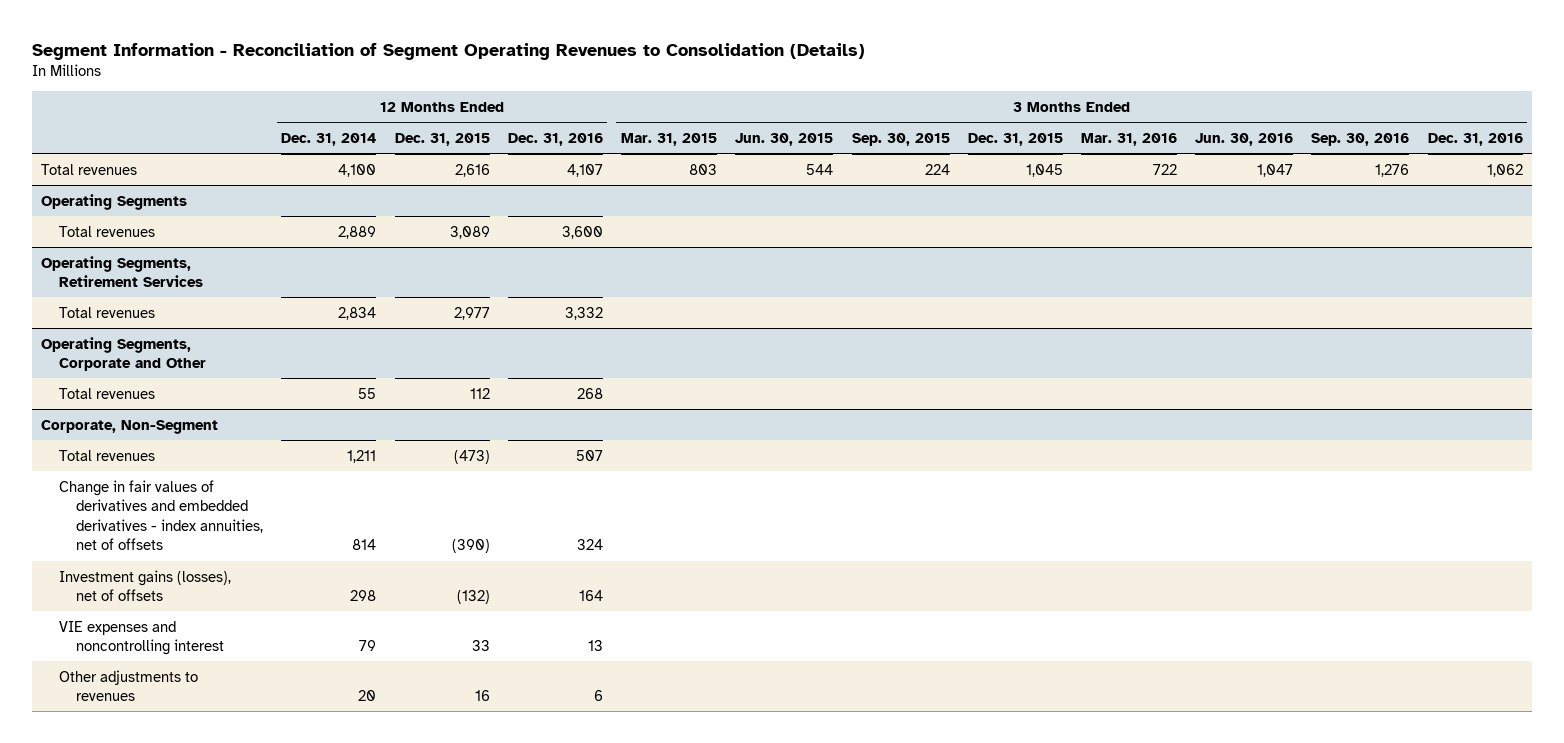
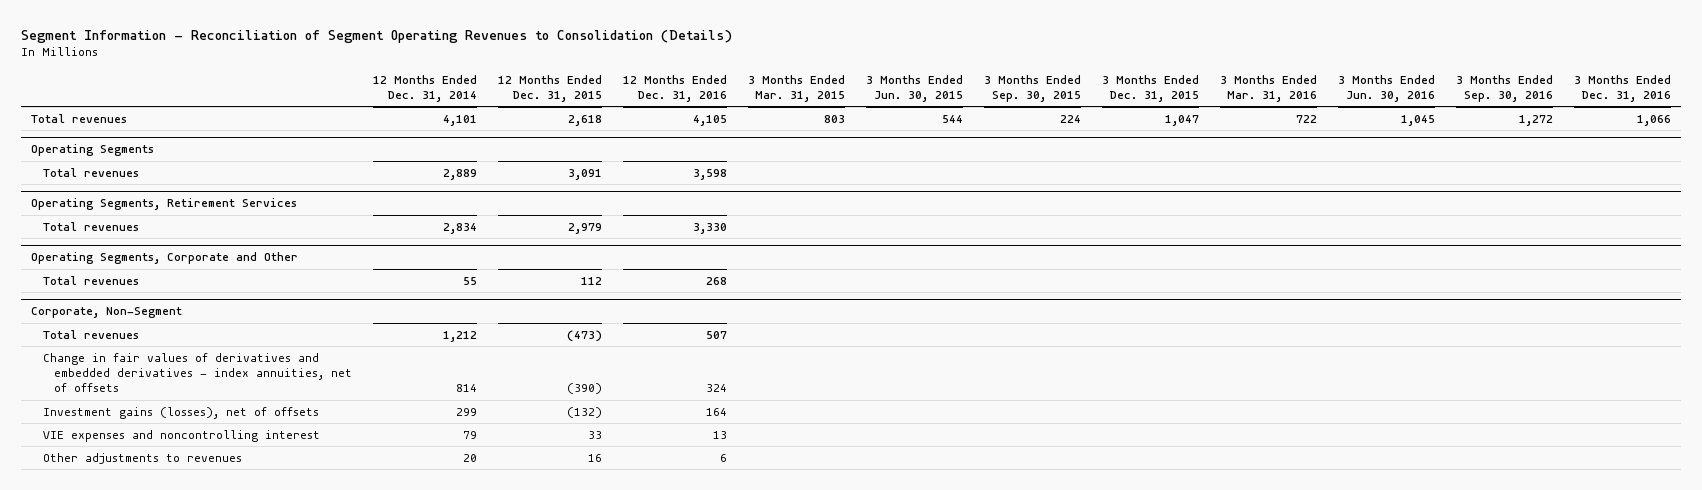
[338,163,377,177] 4,100 -> [442,114,477,126] 4,101
[454,163,490,177] 2,616 -> [567,114,602,126] 2,618
[566,163,603,177] 4,107 -> [692,114,727,126] 4,105
[1025,163,1063,177] 1,045 -> [1164,114,1199,126] 1,047
[1257,163,1294,177] 1,047 -> [1400,114,1435,126] 1,045
[1375,163,1410,177] 1,276 -> [1518,114,1553,126] 1,272
[1486,163,1523,177] 1,062 -> [1636,114,1671,126] 1,066
[449,225,490,239] 3,089 -> [567,168,602,180] 3,091
[561,225,603,239] 3,600 -> [692,168,727,180] 3,598
[453,306,490,320] 2,977 -> [567,222,602,234] 2,979
[564,306,603,320] 3,332 -> [692,222,727,234] 3,330
[347,449,377,463] 1,211 -> [442,330,477,342] 1,212
[350,590,377,602] 298 -> [455,407,477,416] 299

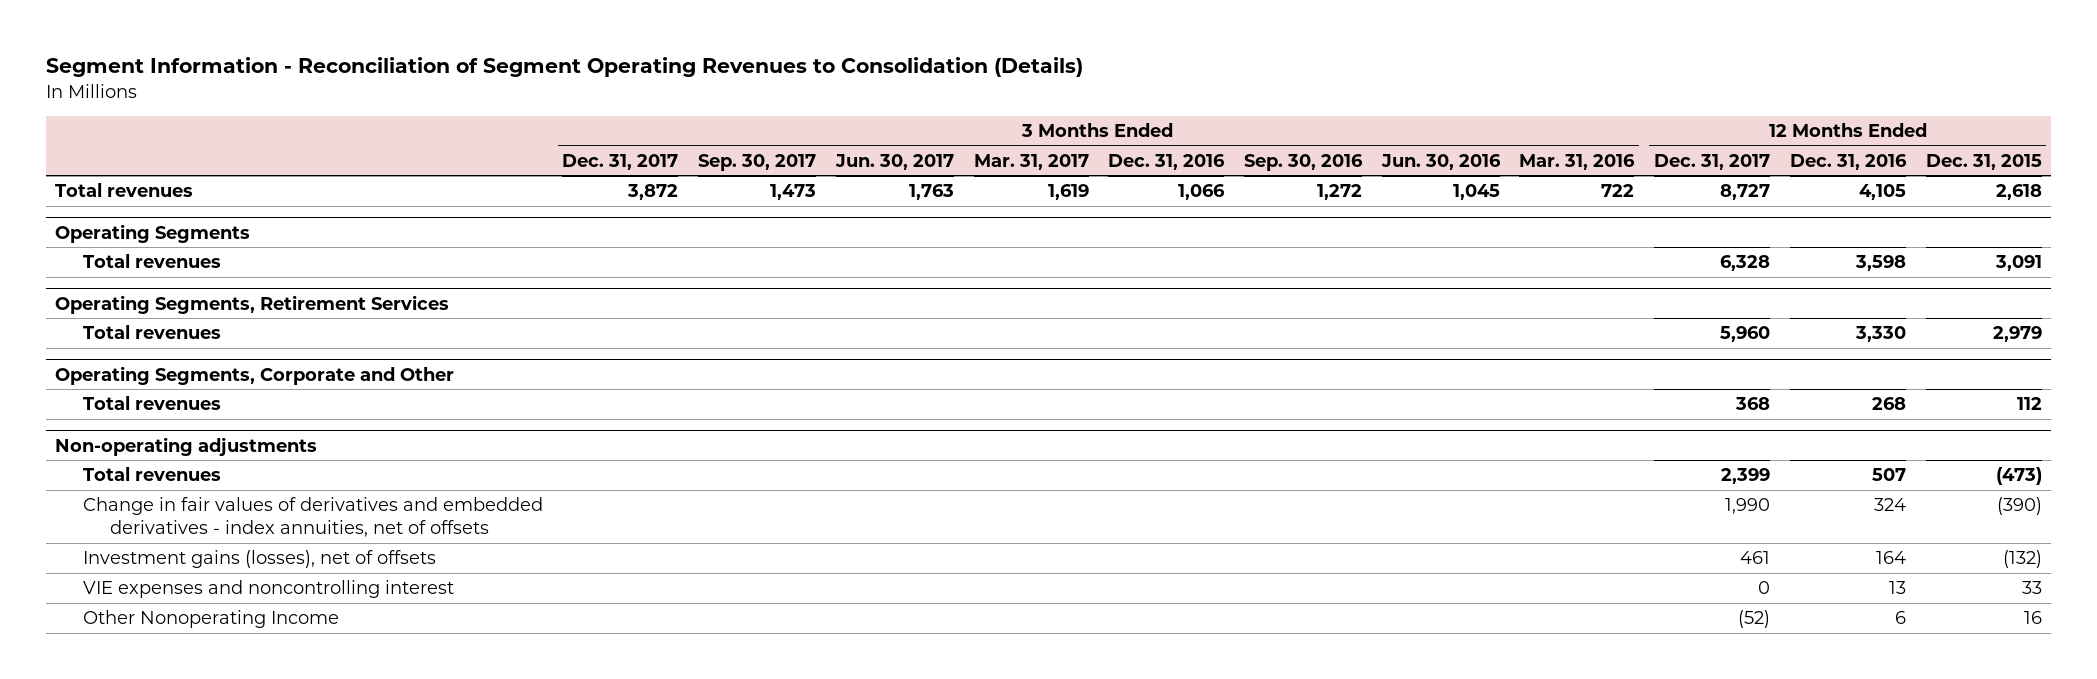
[372,74,477,103] 12 Months Ended Dec. 31, 2014 -> none
[747,74,845,103] 3 Months Ended Mar. 31, 2015 -> none
[865,74,963,103] 3 Months Ended Jun. 30, 2015 -> none
[983,74,1081,103] 3 Months Ended Sep. 30, 2015 -> none
[1101,74,1199,103] 3 Months Ended Dec. 31, 2015 -> none
none -> [562,153,679,170] Dec. 31, 2017
none -> [698,153,817,171] Sep. 30, 2017
none -> [834,153,954,170] Jun. 30, 2017
none -> [973,153,1089,170] Mar. 31, 2017
none -> [1654,153,1771,170] Dec. 31, 2017
[31,307,183,319] Corporate, Non-Segment -> [55,436,318,456] Non-operating adjustments
[42,452,242,464] Other adjustments to revenues -> [82,610,339,629] Other Nonoperating Income

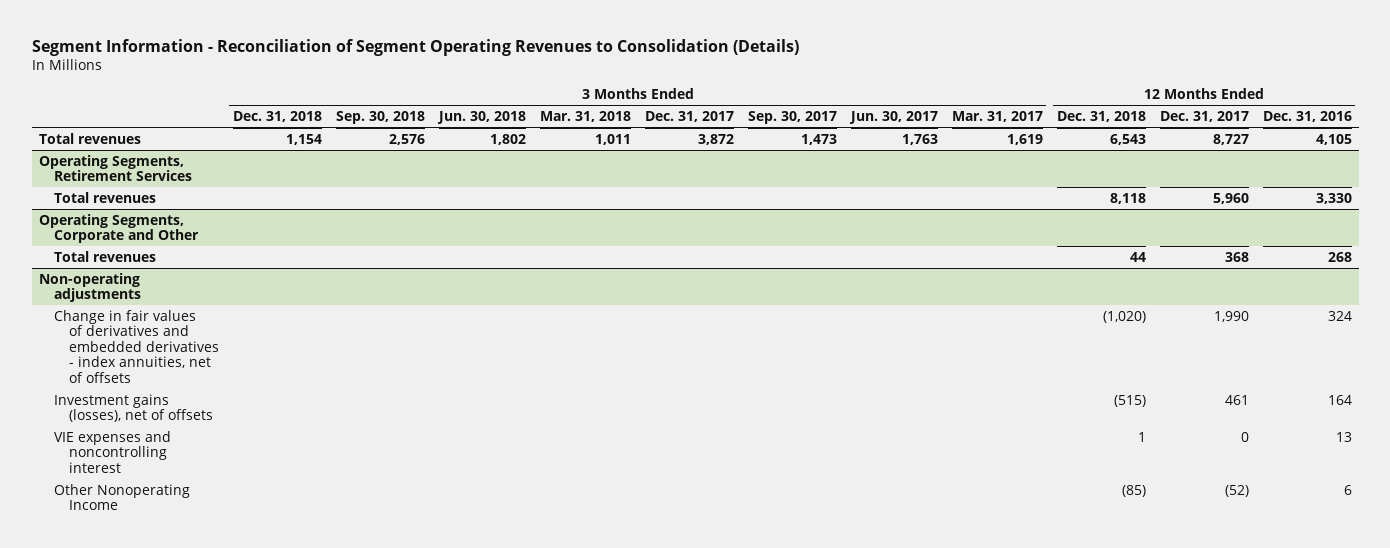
[1108,153,1226,170] Dec. 31, 2016 -> none
[1244,153,1364,171] Sep. 30, 2016 -> none
[1380,153,1501,170] Jun. 30, 2016 -> none
[1519,153,1636,170] Mar. 31, 2016 -> none
[1925,153,2042,170] Dec. 31, 2015 -> none
none -> [232,111,322,123] Dec. 31, 2018
none -> [335,111,425,125] Sep. 30, 2018
none -> [436,111,526,125] Jun. 30, 2018
none -> [539,111,631,123] Mar. 31, 2018
none -> [1056,111,1146,123] Dec. 31, 2018
[55,223,251,243] Operating Segments -> none
[82,254,221,269] Total revenues -> none
[82,467,221,482] Total revenues -> none

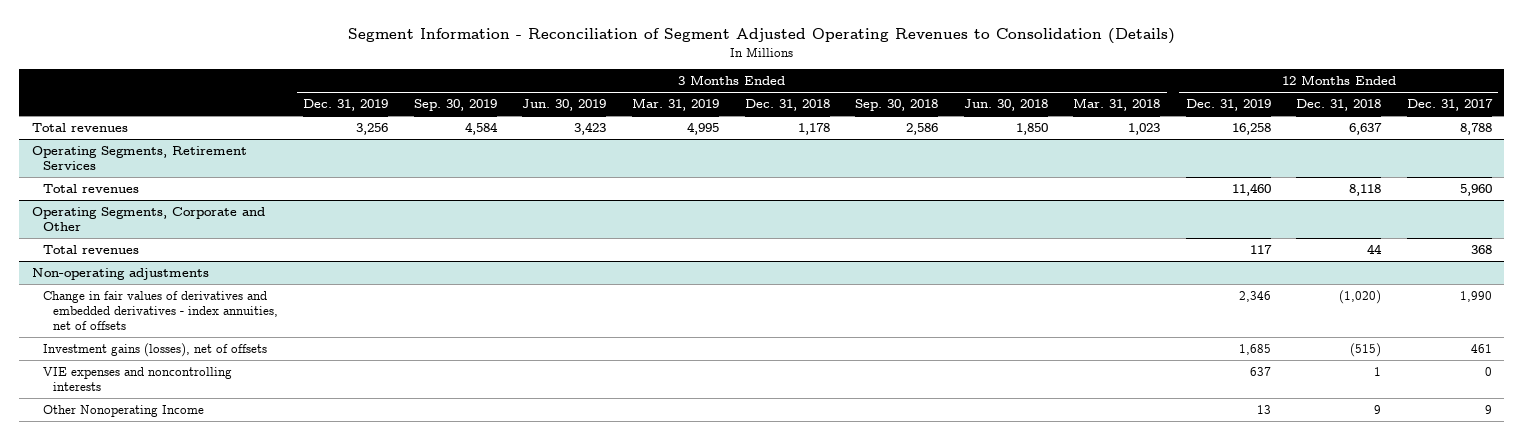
[31,39,799,57] Segment Information - Reconciliation of Segment Operating Revenues to Consolidation (Details) -> [347,28,1175,45] Segment Information - Reconciliation of Segment Adjusted Operating Revenues to Consolidation (Details)
[644,111,734,123] Dec. 31, 2017 -> none
[747,111,837,125] Sep. 30, 2017 -> none
[848,111,938,125] Jun. 30, 2017 -> none
[951,111,1043,123] Mar. 31, 2017 -> none
[1262,111,1352,123] Dec. 31, 2016 -> none
none -> [303,99,389,112] Dec. 31, 2019
none -> [413,99,497,112] Sep. 30, 2019
none -> [522,99,607,112] Jun. 30, 2019
none -> [631,98,719,112] Mar. 31, 2019
none -> [1185,99,1271,112] Dec. 31, 2019
[285,133,322,145] 1,154 -> [797,122,830,135] 1,178
[388,133,425,145] 2,576 -> [906,122,939,135] 2,586
[489,133,526,145] 1,802 -> [1015,122,1048,135] 1,850
[594,133,631,145] 1,011 -> [1128,122,1161,135] 1,023
[1109,133,1146,145] 6,543 -> [1349,122,1383,135] 6,637
[1212,133,1249,145] 8,727 -> [1459,122,1492,135] 8,788
[53,430,171,473] VIE expenses and noncontrolling interest -> [42,366,232,391] VIE expenses and noncontrolling interests
[1121,484,1146,497] (85) -> [1374,404,1382,414] 9
[1224,484,1249,497] (52) -> [1484,404,1492,414] 9

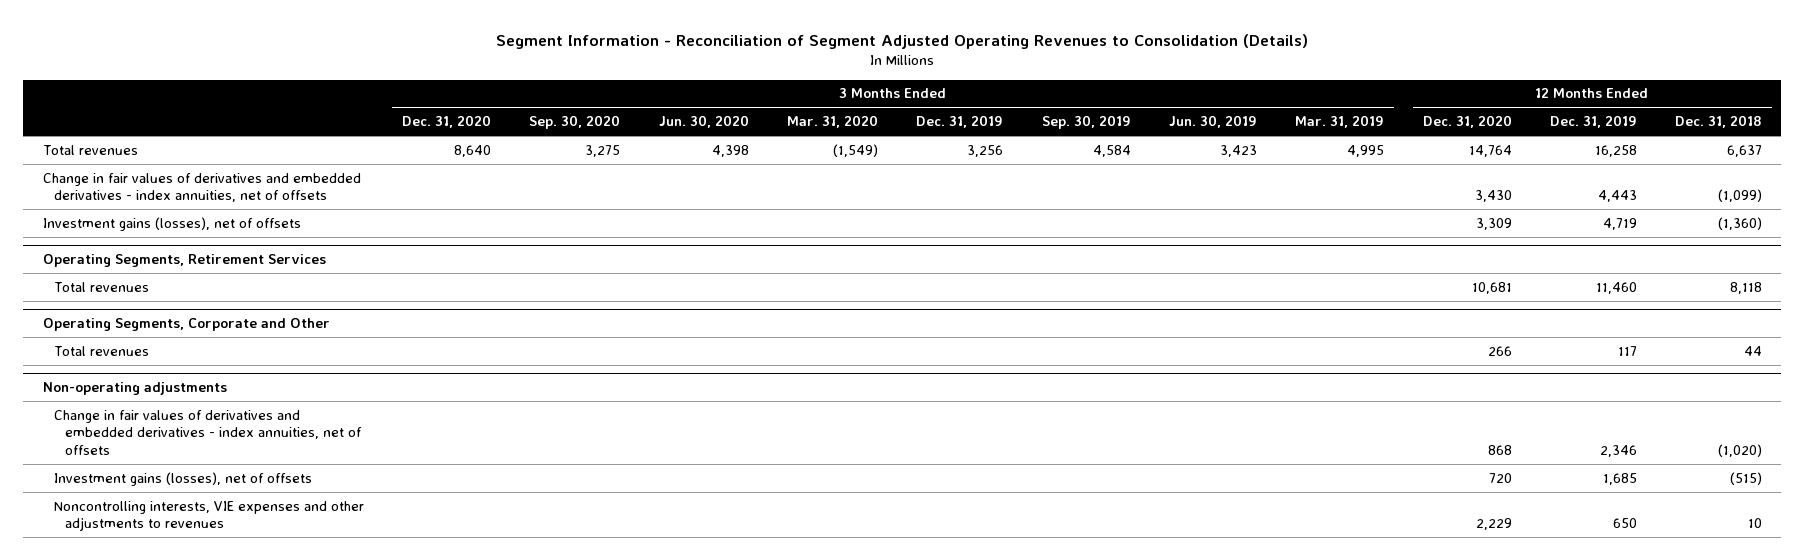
[744,99,830,112] Dec. 31, 2018 -> none
[855,99,939,112] Sep. 30, 2018 -> none
[963,99,1048,112] Jun. 30, 2018 -> none
[1073,98,1161,112] Mar. 31, 2018 -> none
[1406,99,1493,112] Dec. 31, 2017 -> none
none -> [401,115,491,129] Dec. 31, 2020
none -> [529,115,621,130] Sep. 30, 2020
none -> [658,115,749,129] Jun. 30, 2020
none -> [786,115,878,129] Mar. 31, 2020
none -> [1422,115,1512,129] Dec. 31, 2020
none -> [42,172,361,203] Change in fair values of derivatives and embedded derivatives - index annuities, net of offsets
none -> [42,216,301,231] Investment gains (losses), net of offsets
[42,404,204,417] Other Nonoperating Income -> none
[42,366,232,391] VIE expenses and noncontrolling interests -> [53,500,364,532] Noncontrolling interests, VIE expenses and other adjustments to revenues
[1249,366,1271,376] 637 -> [1612,518,1637,529] 650
[1374,366,1382,376] 1 -> [1748,518,1763,529] 10

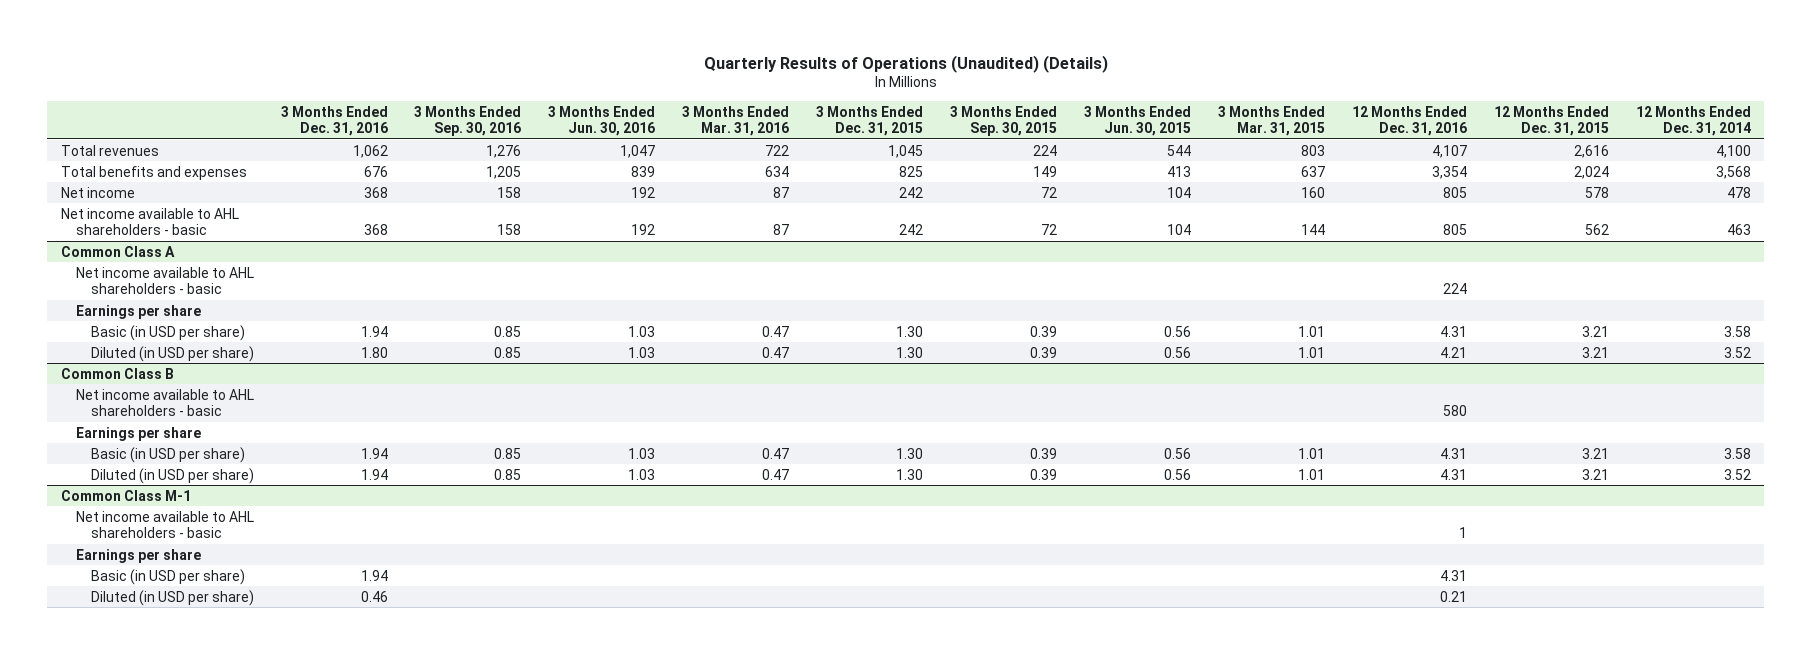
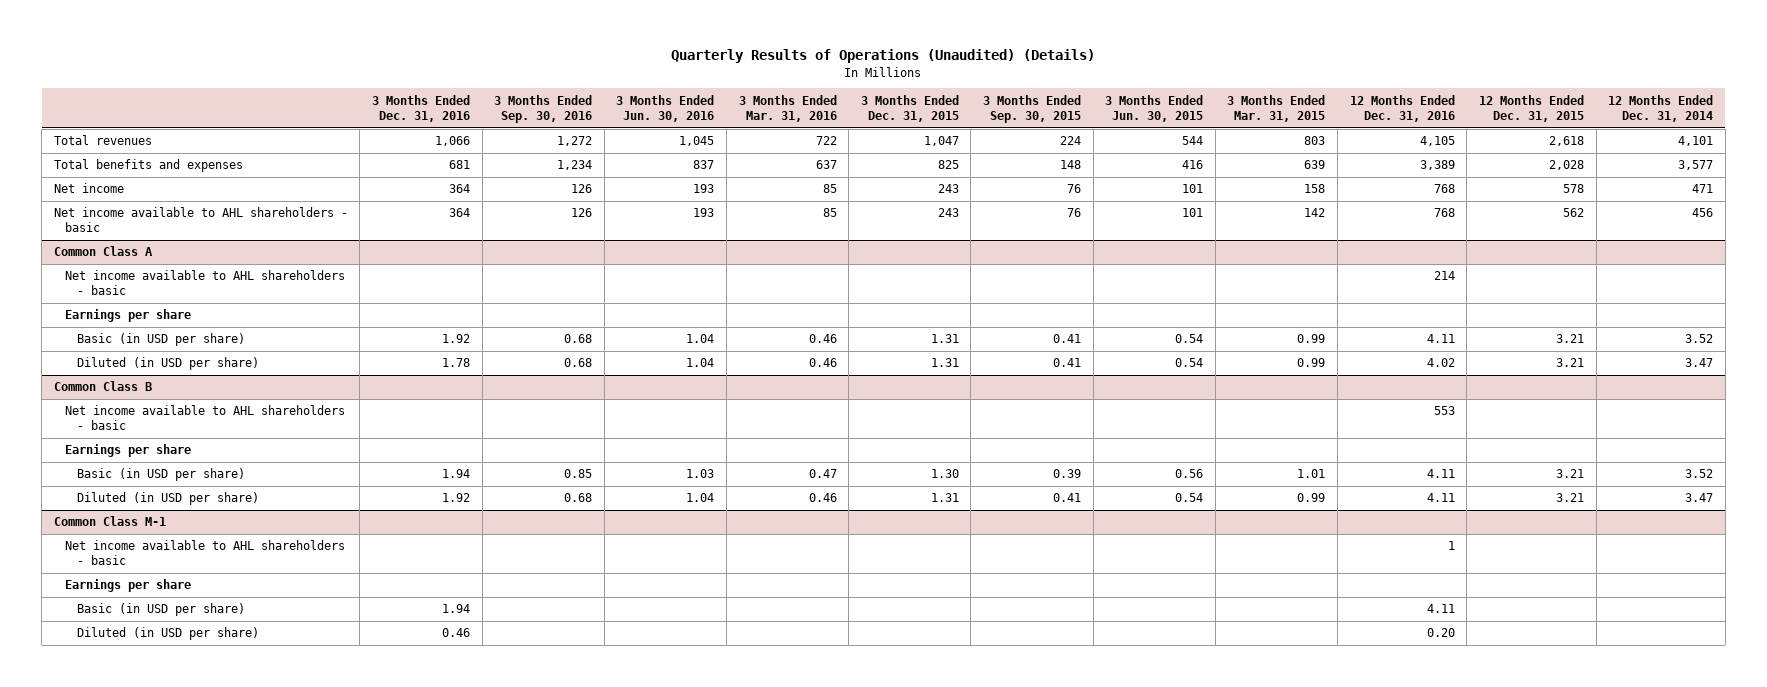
[352,144,388,158] 1,062 -> [435,136,471,147] 1,066
[486,144,522,158] 1,276 -> [557,136,593,147] 1,272
[620,144,656,158] 1,047 -> [679,136,715,147] 1,045
[888,144,924,158] 1,045 -> [923,136,959,147] 1,047
[1431,144,1467,158] 4,107 -> [1419,136,1455,147] 4,105
[1573,144,1609,158] 2,616 -> [1548,136,1584,147] 2,618
[1715,144,1751,158] 4,100 -> [1678,136,1714,147] 4,101
[363,165,388,177] 676 -> [449,160,471,170] 681
[486,165,522,179] 1,205 -> [557,160,593,171] 1,234
[631,165,656,177] 839 -> [693,160,715,170] 837
[765,165,790,177] 634 -> [815,160,837,170] 637
[1033,165,1058,177] 149 -> [1060,160,1082,170] 148
[1166,165,1191,177] 413 -> [1182,160,1204,170] 416
[1300,165,1325,177] 637 -> [1304,160,1326,170] 639
[1431,165,1467,179] 3,354 -> [1419,160,1455,171] 3,389
[1573,165,1609,179] 2,024 -> [1548,160,1584,171] 2,028
[1715,165,1751,179] 3,568 -> [1678,160,1714,171] 3,577
[363,186,388,198] 368 -> [449,184,471,194] 364
[497,186,522,198] 158 -> [571,184,593,194] 126
[631,186,656,198] 192 -> [693,184,715,194] 193
[773,186,790,198] 87 -> [822,184,837,194] 85
[899,186,924,198] 242 -> [937,184,959,194] 243
[1041,186,1058,198] 72 -> [1067,184,1082,194] 76
[1166,186,1191,198] 104 -> [1182,184,1204,194] 101
[1300,186,1325,198] 160 -> [1304,184,1326,194] 158
[1442,186,1467,198] 805 -> [1433,184,1455,194] 768
[1726,186,1751,198] 478 -> [1692,184,1714,194] 471
[363,223,388,235] 368 -> [449,208,471,218] 364
[497,223,522,235] 158 -> [571,208,593,218] 126
[631,223,656,235] 192 -> [693,208,715,218] 193
[773,223,790,235] 87 -> [822,208,837,218] 85
[899,223,924,235] 242 -> [937,208,959,218] 243
[1041,223,1058,235] 72 -> [1067,208,1082,218] 76
[1166,223,1191,235] 104 -> [1182,208,1204,218] 101
[1300,223,1325,235] 144 -> [1304,208,1326,218] 142
[1442,223,1467,235] 805 -> [1433,208,1455,218] 768
[1726,223,1751,235] 463 -> [1692,208,1714,218] 456
[1442,282,1467,294] 224 -> [1433,271,1455,281] 214
[360,325,388,337] 1.94 -> [442,334,471,344] 1.92
[494,325,522,337] 0.85 -> [564,334,593,344] 0.68
[628,325,656,337] 1.03 -> [686,334,715,344] 1.04
[762,325,790,337] 0.47 -> [808,334,837,344] 0.46
[896,325,924,337] 1.30 -> [930,334,959,344] 1.31
[1030,325,1058,337] 0.39 -> [1053,334,1082,344] 0.41
[1163,325,1191,337] 0.56 -> [1175,334,1204,344] 0.54
[1297,325,1325,337] 1.01 -> [1297,334,1326,344] 0.99
[1439,325,1467,337] 4.31 -> [1426,334,1455,344] 4.11
[1723,325,1751,337] 3.58 -> [1685,334,1714,344] 3.52
[360,346,388,358] 1.80 -> [442,358,471,368] 1.78
[494,346,522,358] 0.85 -> [564,358,593,368] 0.68
[628,346,656,358] 1.03 -> [686,358,715,368] 1.04
[762,346,790,358] 0.47 -> [808,358,837,368] 0.46
[896,346,924,358] 1.30 -> [930,358,959,368] 1.31
[1030,346,1058,358] 0.39 -> [1053,358,1082,368] 0.41
[1163,346,1191,358] 0.56 -> [1175,358,1204,368] 0.54
[1297,346,1325,358] 1.01 -> [1297,358,1326,368] 0.99
[1439,346,1467,358] 4.21 -> [1426,358,1455,368] 4.02
[1723,346,1751,358] 3.52 -> [1685,358,1714,368] 3.47
[1442,404,1467,416] 580 -> [1433,406,1455,416] 553
[1439,447,1467,459] 4.31 -> [1426,469,1455,479] 4.11
[1723,447,1751,459] 3.58 -> [1685,469,1714,479] 3.52
[360,468,388,480] 1.94 -> [442,493,471,503] 1.92
[494,468,522,480] 0.85 -> [564,493,593,503] 0.68
[628,468,656,480] 1.03 -> [686,493,715,503] 1.04
[762,468,790,480] 0.47 -> [808,493,837,503] 0.46
[896,468,924,480] 1.30 -> [930,493,959,503] 1.31
[1030,468,1058,480] 0.39 -> [1053,493,1082,503] 0.41
[1163,468,1191,480] 0.56 -> [1175,493,1204,503] 0.54
[1297,468,1325,480] 1.01 -> [1297,493,1326,503] 0.99
[1439,468,1467,480] 4.31 -> [1426,493,1455,503] 4.11
[1723,468,1751,480] 3.52 -> [1685,493,1714,503] 3.47
[1439,569,1467,581] 4.31 -> [1426,604,1455,614] 4.11
[1439,590,1467,602] 0.21 -> [1426,628,1455,638] 0.20

